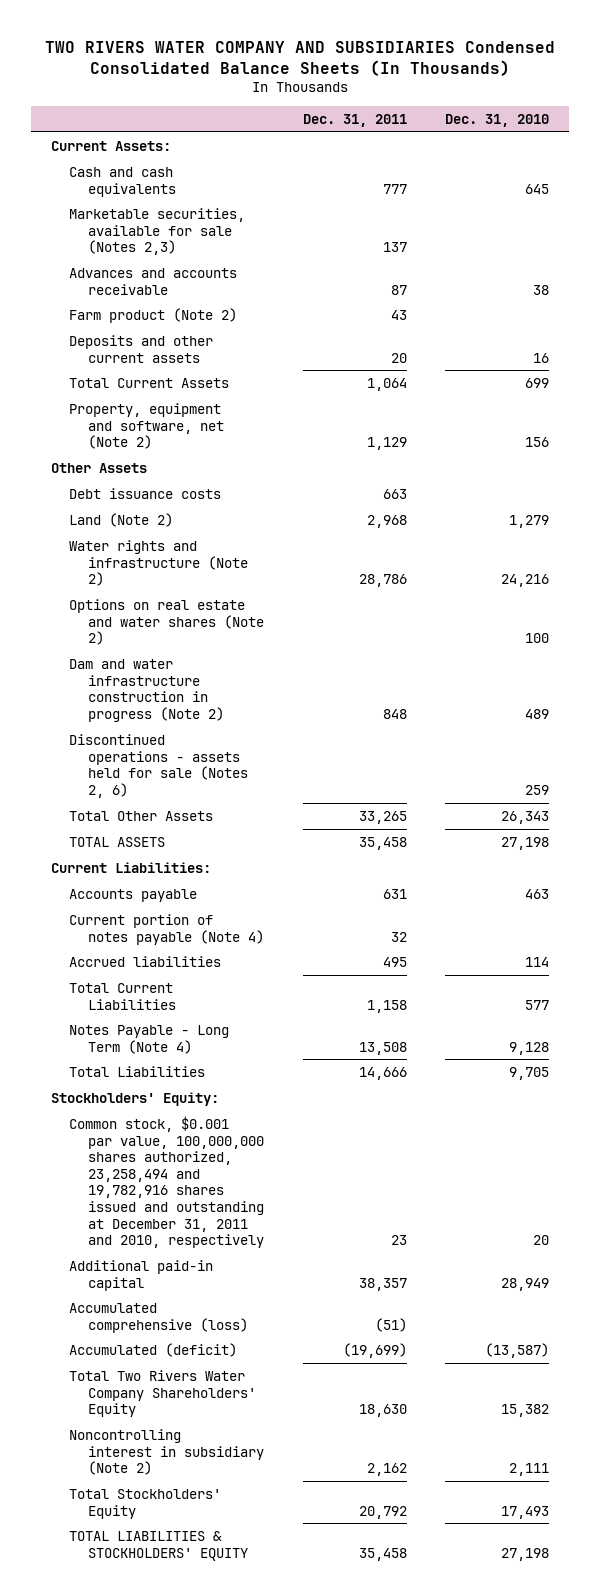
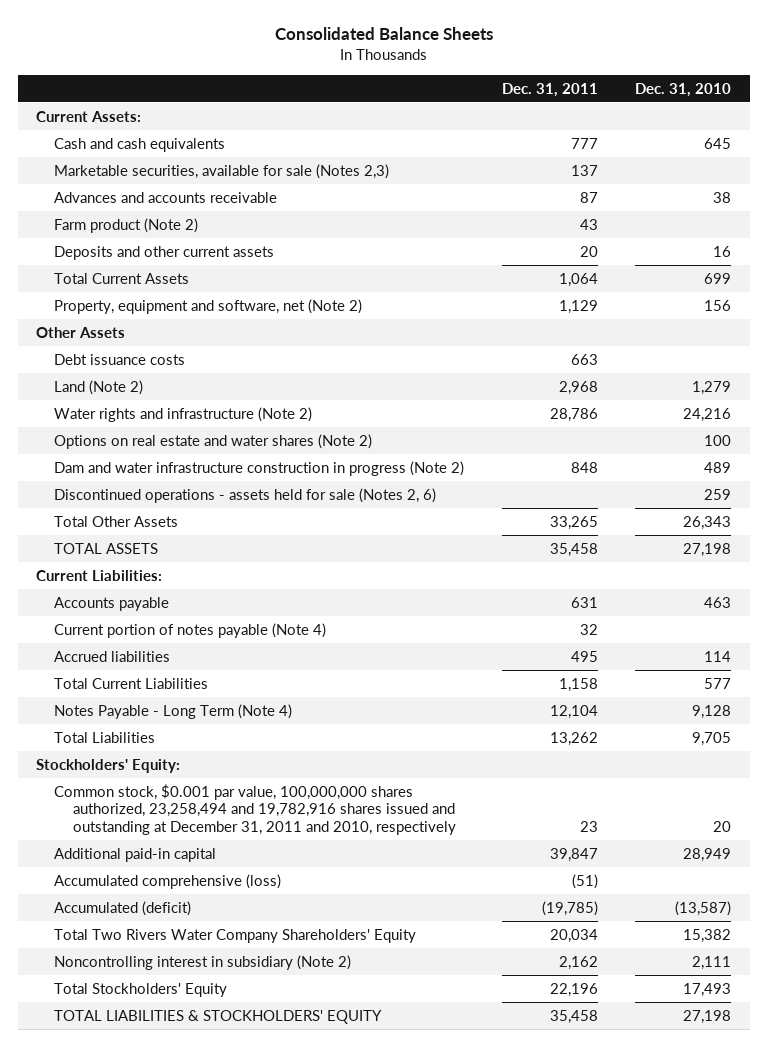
[45,40,556,76] TWO RIVERS WATER COMPANY AND SUBSIDIARIES Condensed Consolidated Balance Sheets (In Thousands) -> [274,27,493,41] Consolidated Balance Sheets
[358,1041,407,1055] 13,508 -> [549,704,598,719] 12,104
[358,1066,407,1080] 14,666 -> [549,731,598,746] 13,262
[358,1277,407,1291] 38,357 -> [549,847,598,862] 39,847
[342,1342,407,1358] (19,699) -> [541,900,598,916] (19,785)
[358,1404,407,1418] 18,630 -> [549,928,598,943] 20,034
[358,1505,407,1519] 20,792 -> [549,982,598,997] 22,196

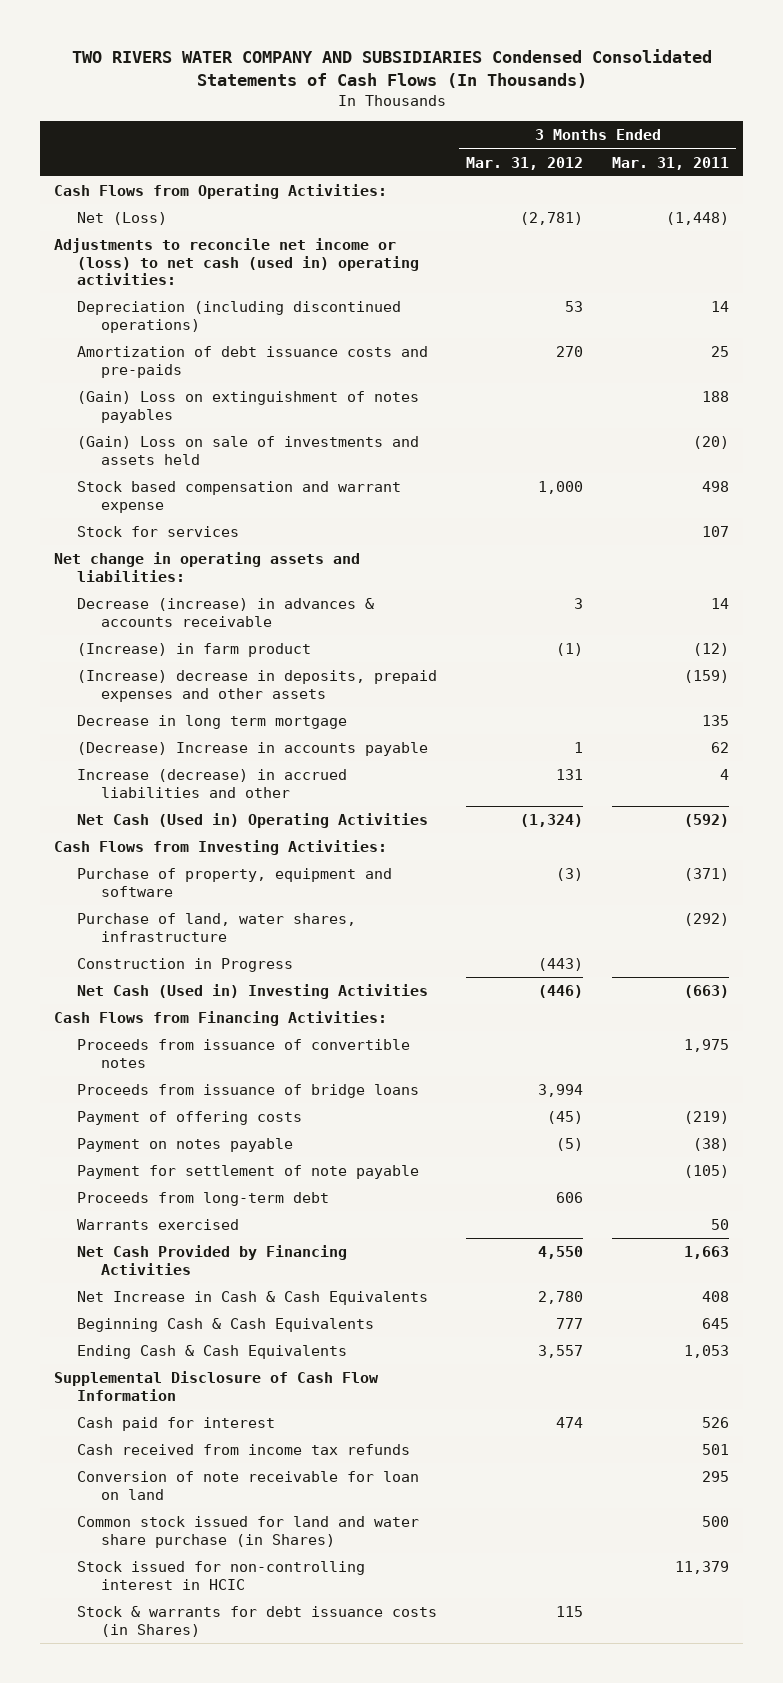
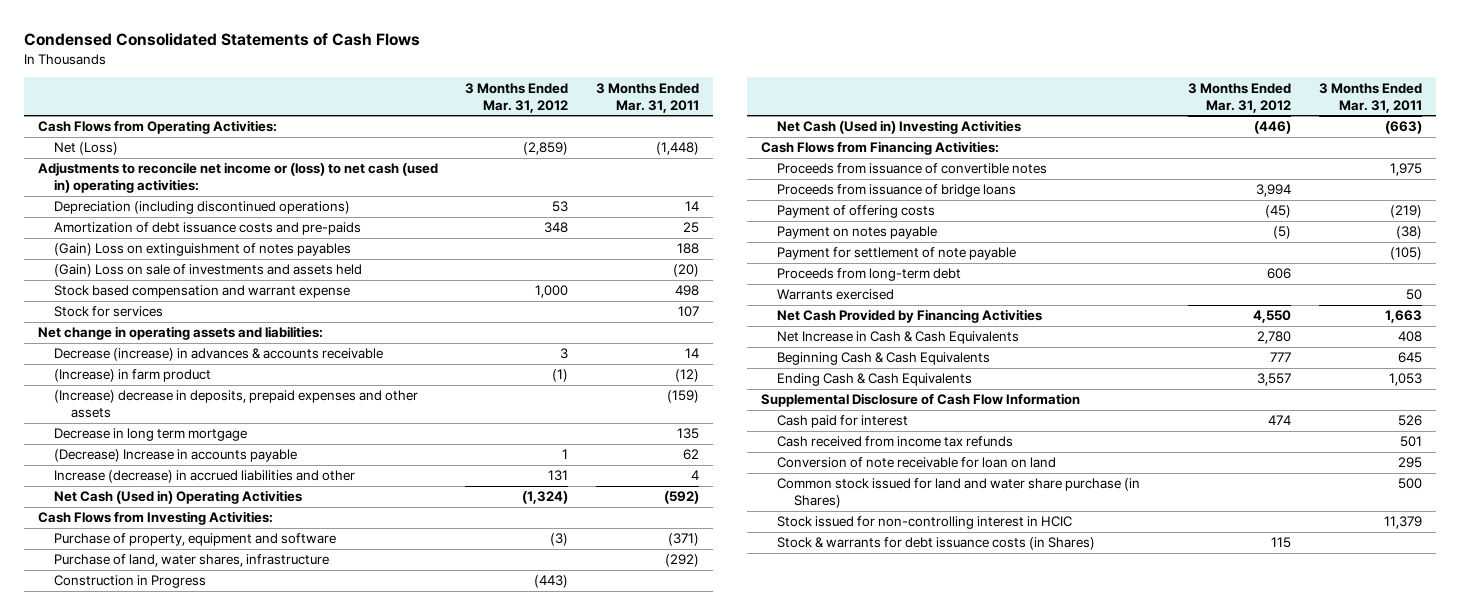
[71,48,712,89] TWO RIVERS WATER COMPANY AND SUBSIDIARIES Condensed Consolidated Statements of Cash Flows (In Thousands) -> [23,33,420,47] Condensed Consolidated Statements of Cash Flows
[520,212,584,226] (2,781) -> [523,142,569,156] (2,859)
[556,346,584,358] 270 -> [544,222,569,234] 348

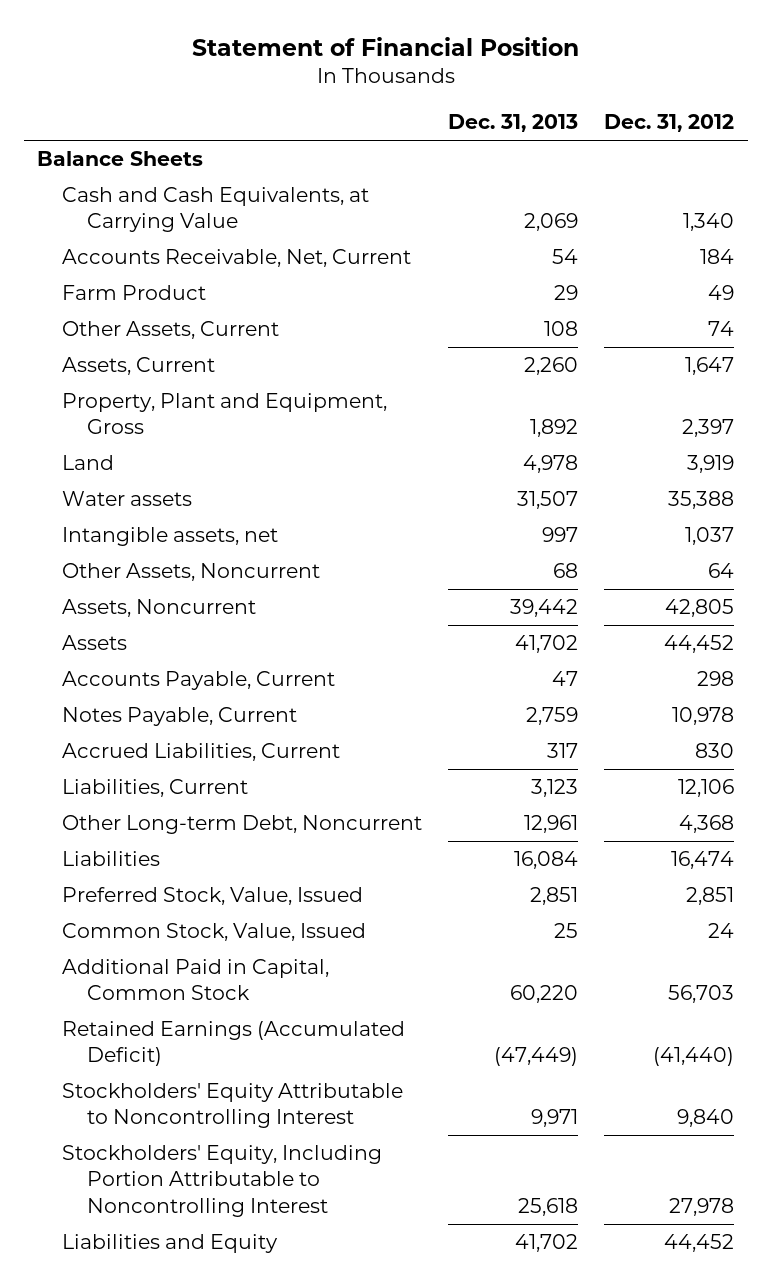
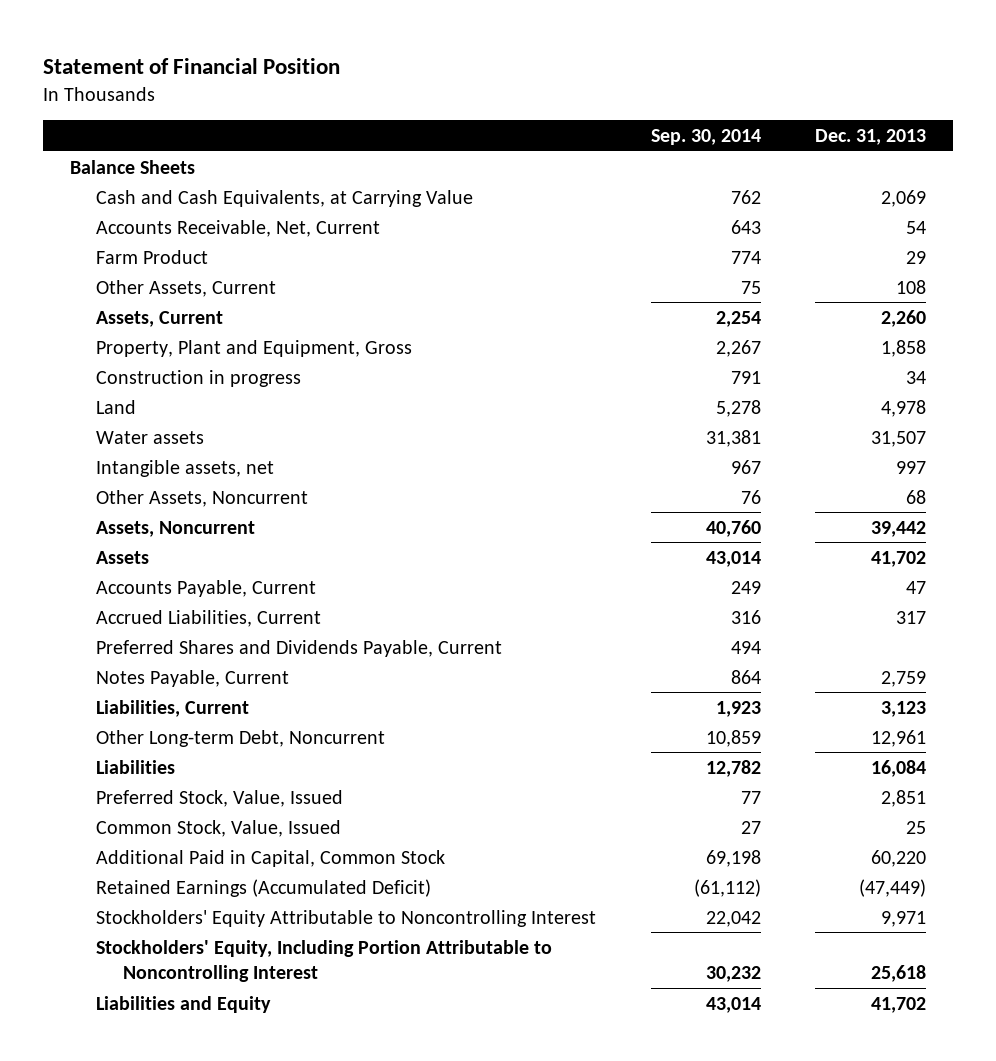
[604,114,735,133] Dec. 31, 2012 -> none
none -> [650,129,761,146] Sep. 30, 2014
[530,419,579,438] 1,892 -> [880,339,926,357] 1,858
none -> [96,369,302,387] Construction in progress
none -> [96,639,503,657] Preferred Shares and Dividends Payable, Current
[62,707,298,727] Notes Payable, Current -> [96,669,290,687] Notes Payable, Current

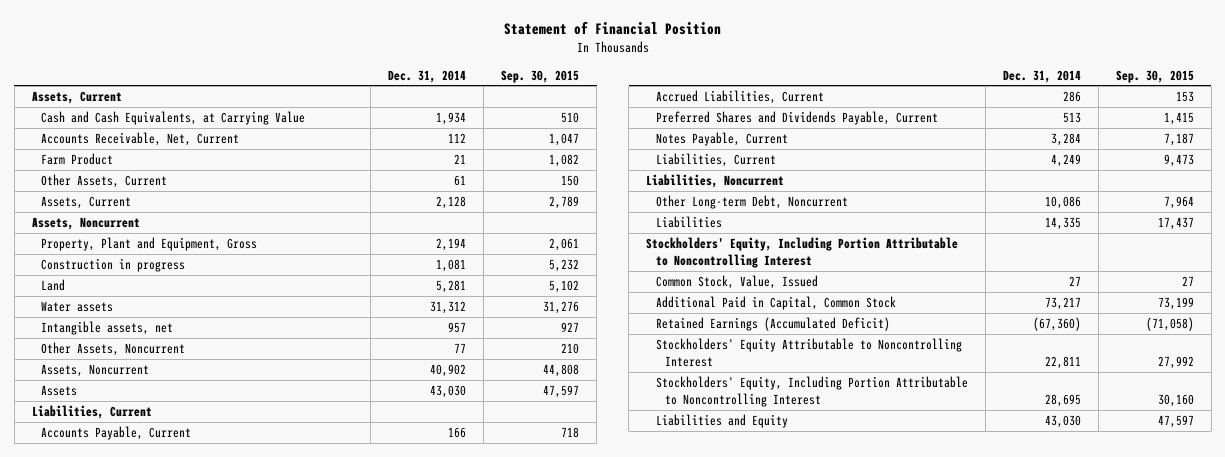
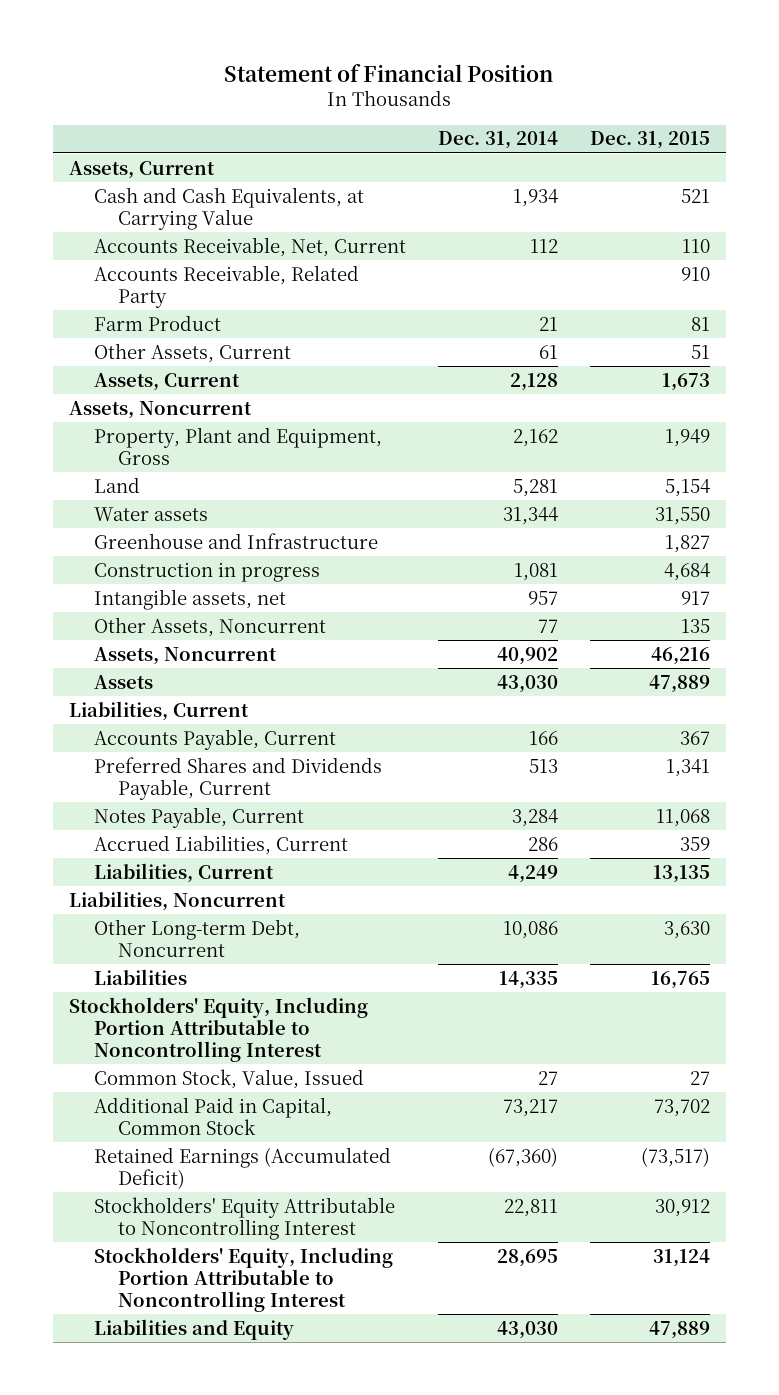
[501,69,580,83] Sep. 30, 2015 -> none
none -> [589,131,710,150] Dec. 31, 2015
none -> [93,264,359,308] Accounts Receivable, Related Party
[435,237,466,251] 2,194 -> [512,428,558,447] 2,162
[429,300,466,314] 31,312 -> [502,506,558,525] 31,344
none -> [93,532,378,549] Greenhouse and Infrastructure
[40,257,185,272] Construction in progress -> [93,561,320,582] Construction in progress
[655,89,824,104] Accrued Liabilities, Current -> [93,834,348,855] Accrued Liabilities, Current

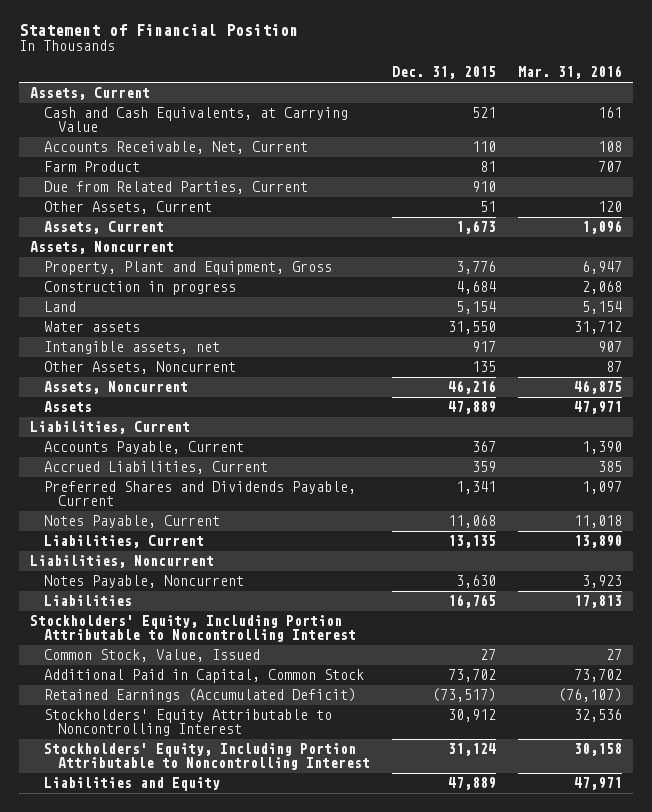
[437,131,558,150] Dec. 31, 2014 -> none
none -> [517,65,622,80] Mar. 31, 2016
[93,264,359,308] Accounts Receivable, Related Party -> none
none -> [43,180,308,194] Due from Related Parties, Current
[664,428,710,447] 1,949 -> [455,260,496,274] 3,776
[93,561,320,582] Construction in progress -> [43,280,236,295] Construction in progress
[93,532,378,549] Greenhouse and Infrastructure -> none
[93,834,348,855] Accrued Liabilities, Current -> [43,460,268,474] Accrued Liabilities, Current
[93,918,300,957] Other Long-term Debt, Noncurrent -> [43,574,244,588] Notes Payable, Noncurrent

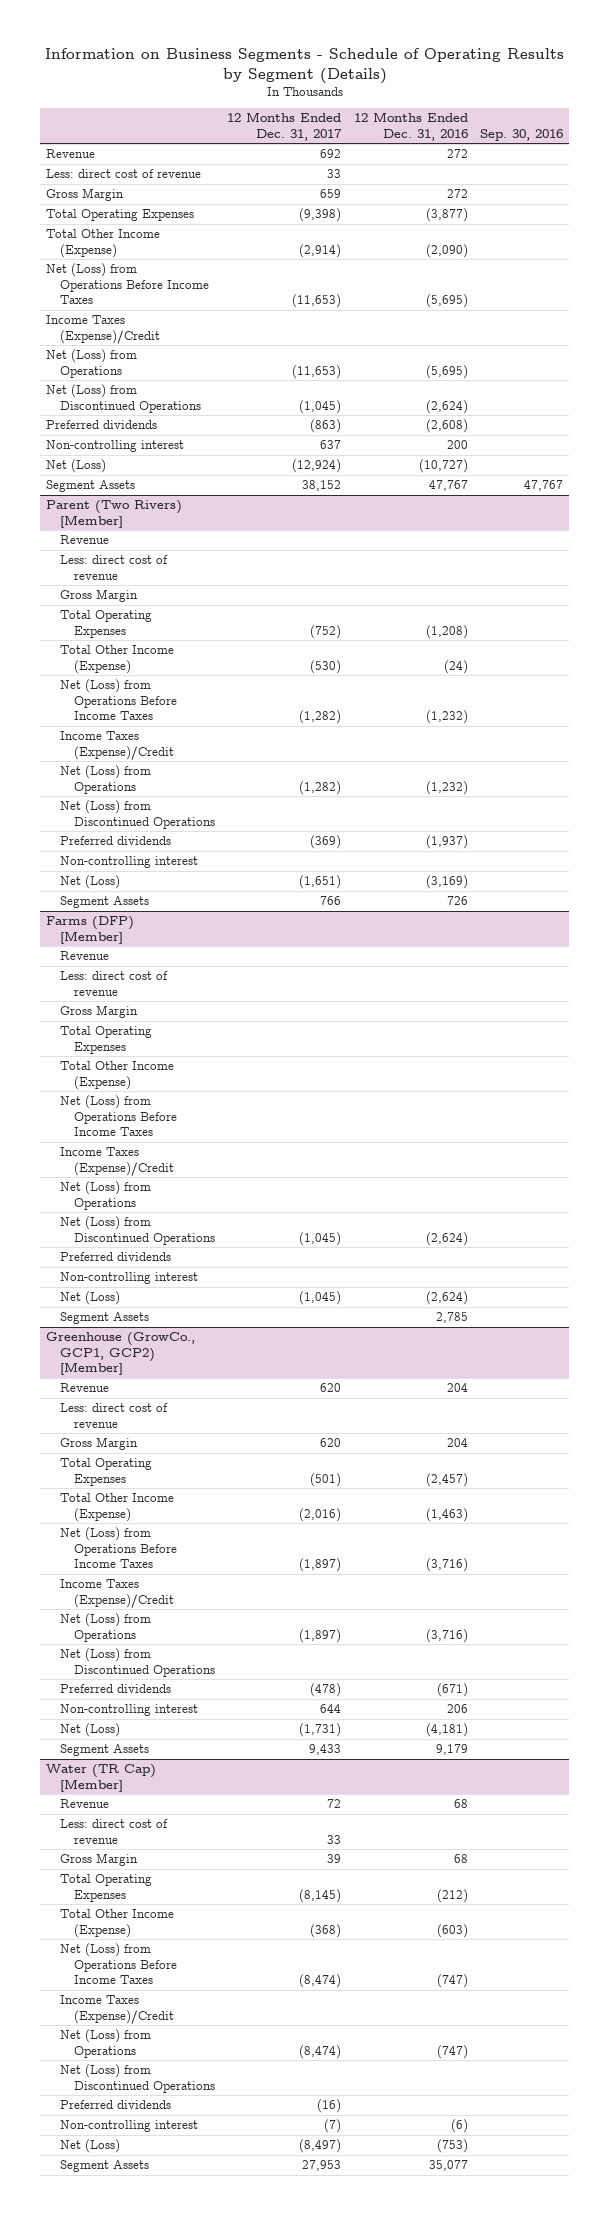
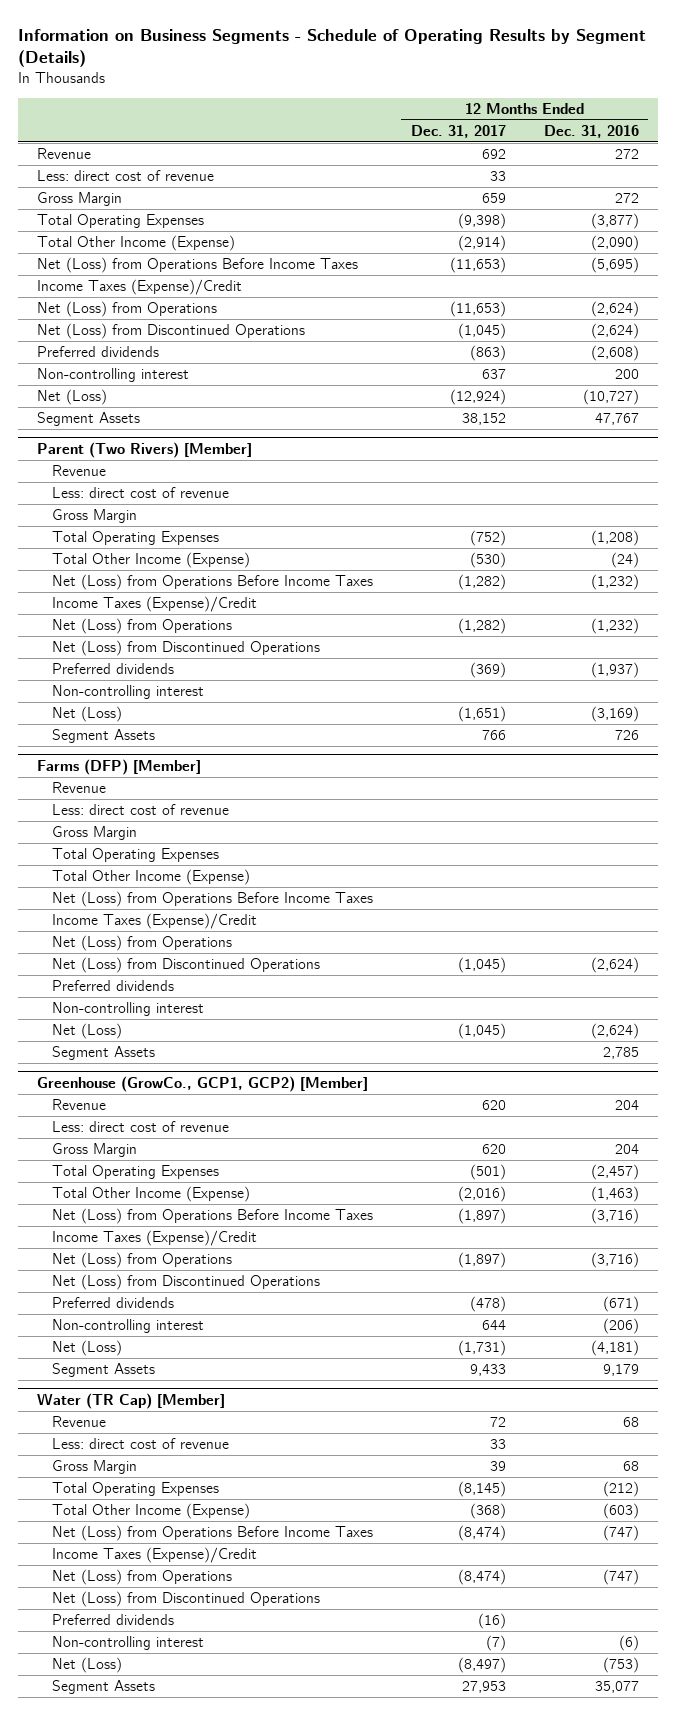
[480,128,564,141] Sep. 30, 2016 -> none
[425,364,468,379] (5,695) -> [590,301,639,318] (2,624)
[446,1704,468,1714] 206 -> [602,1318,639,1335] (206)

